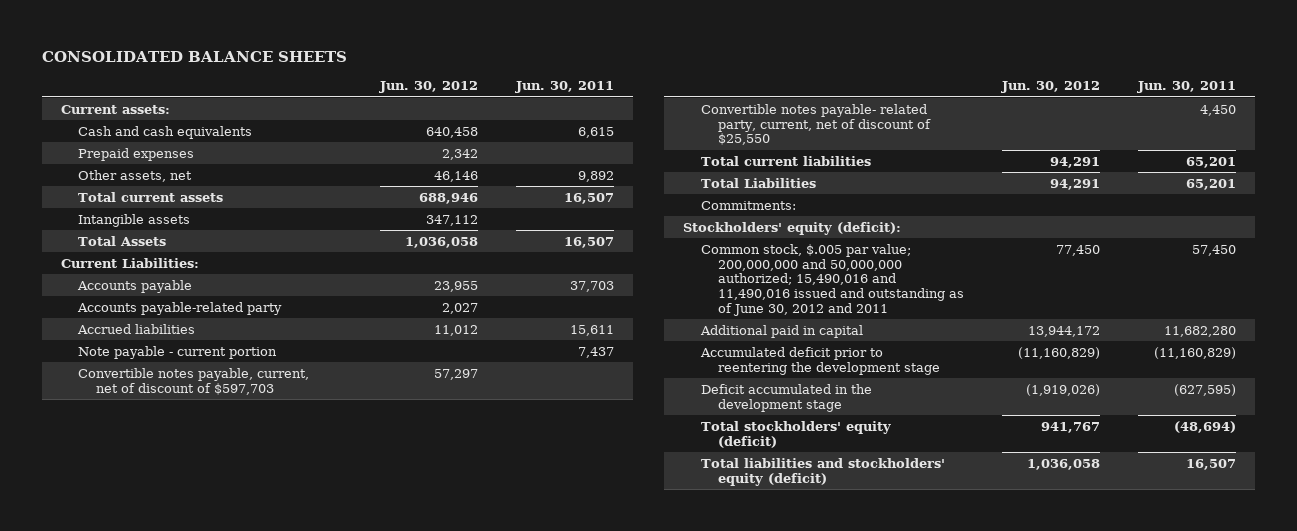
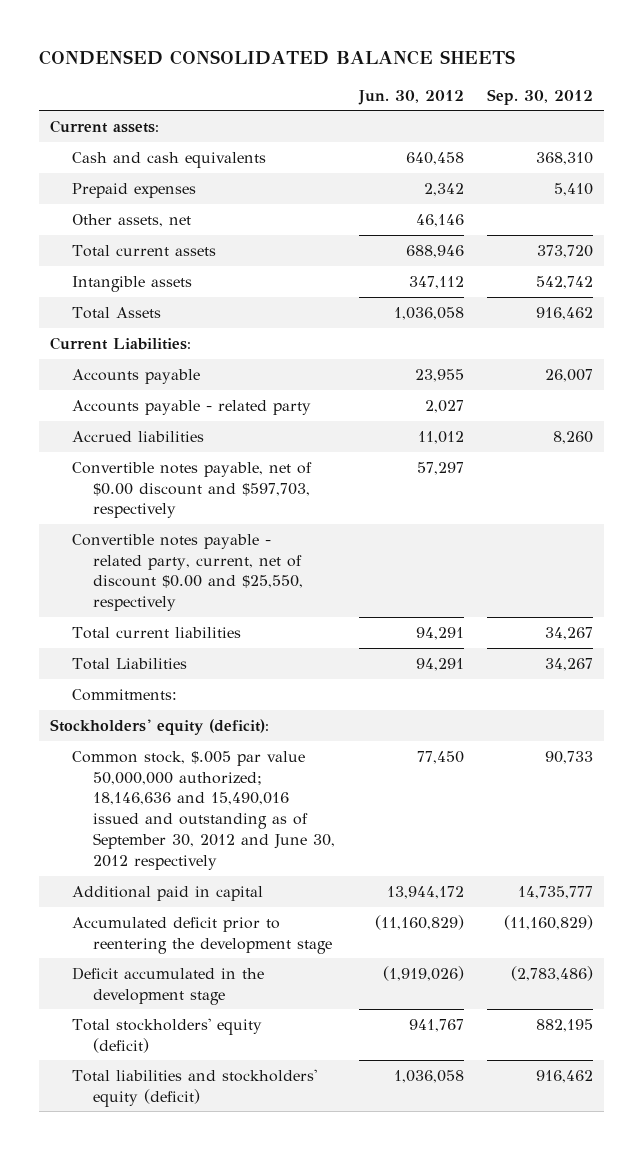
[41,50,347,62] CONSOLIDATED BALANCE SHEETS -> [38,49,515,65] CONDENSED CONSOLIDATED BALANCE SHEETS
[514,81,614,94] Jun. 30, 2011 -> none
none -> [486,88,593,105] Sep. 30, 2012
[77,301,283,315] Accounts payable-related party -> [71,399,311,415] Accounts payable - related party
[78,345,278,359] Note payable - current portion -> none
[78,367,310,395] Convertible notes payable, current, net of discount of $597,703 -> [71,461,312,519] Convertible notes payable, net of $0.00 discount and $597,703, respectively
[700,103,932,146] Convertible notes payable- related party, current, net of discount of $25,550 -> [71,533,304,612] Convertible notes payable - related party, current, net of discount $0.00 and $25,550, respectively
[700,243,965,316] Common stock, $.005 par value; 200,000,000 and 50,000,000 authorized; 15,490,016 and 11,490,016 issued and outstanding as of June 30, 2012 and 2011 -> [71,750,336,870] Common stock, $.005 par value 50,000,000 authorized; 18,146,636 and 15,490,016 issued and outstanding as of September 30, 2012 and June 30, 2012 respectively

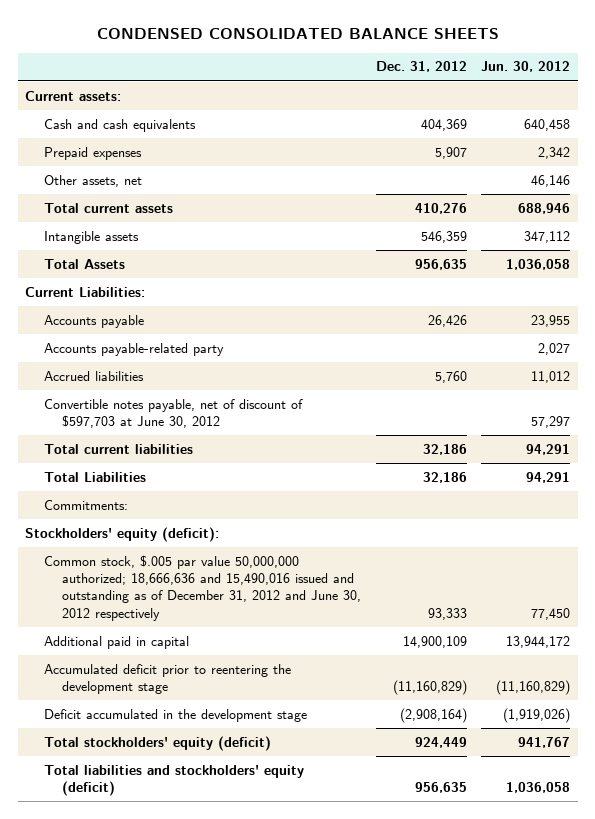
[486,88,593,105] Sep. 30, 2012 -> none
none -> [375,61,467,73] Dec. 31, 2012
[71,399,311,415] Accounts payable - related party -> [43,342,224,356] Accounts payable-related party
[71,533,304,612] Convertible notes payable - related party, current, net of discount $0.00 and $25,550, respectively -> none
[71,461,312,519] Convertible notes payable, net of $0.00 discount and $597,703, respectively -> [43,398,303,429] Convertible notes payable, net of discount of $597,703 at June 30, 2012
[71,750,336,870] Common stock, $.005 par value 50,000,000 authorized; 18,146,636 and 15,490,016 issued and outstanding as of September 30, 2012 and June 30, 2012 respectively -> [43,554,362,621] Common stock, $.005 par value 50,000,000 authorized; 18,666,636 and 15,490,016 issued and outstanding as of December 31, 2012 and June 30, 2012 respectively

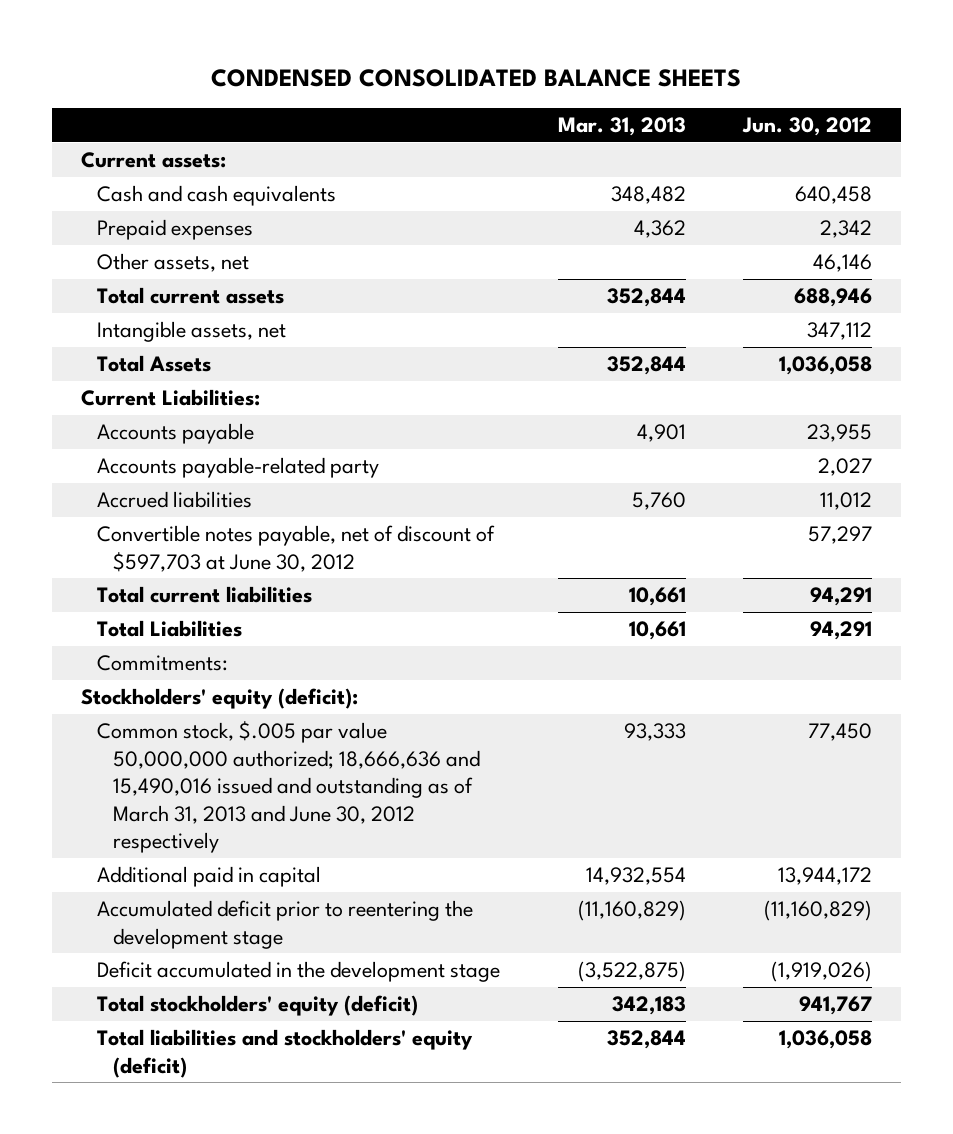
[375,61,467,73] Dec. 31, 2012 -> none
none -> [557,117,686,137] Mar. 31, 2013
[43,230,139,244] Intangible assets -> [96,321,286,343] Intangible assets, net
[43,554,362,621] Common stock, $.005 par value 50,000,000 authorized; 18,666,636 and 15,490,016 issued and outstanding as of December 31, 2012 and June 30, 2012 respectively -> [96,721,480,854] Common stock, $.005 par value 50,000,000 authorized; 18,666,636 and 15,490,016 issued and outstanding as of March 31, 2013 and June 30, 2012 respectively

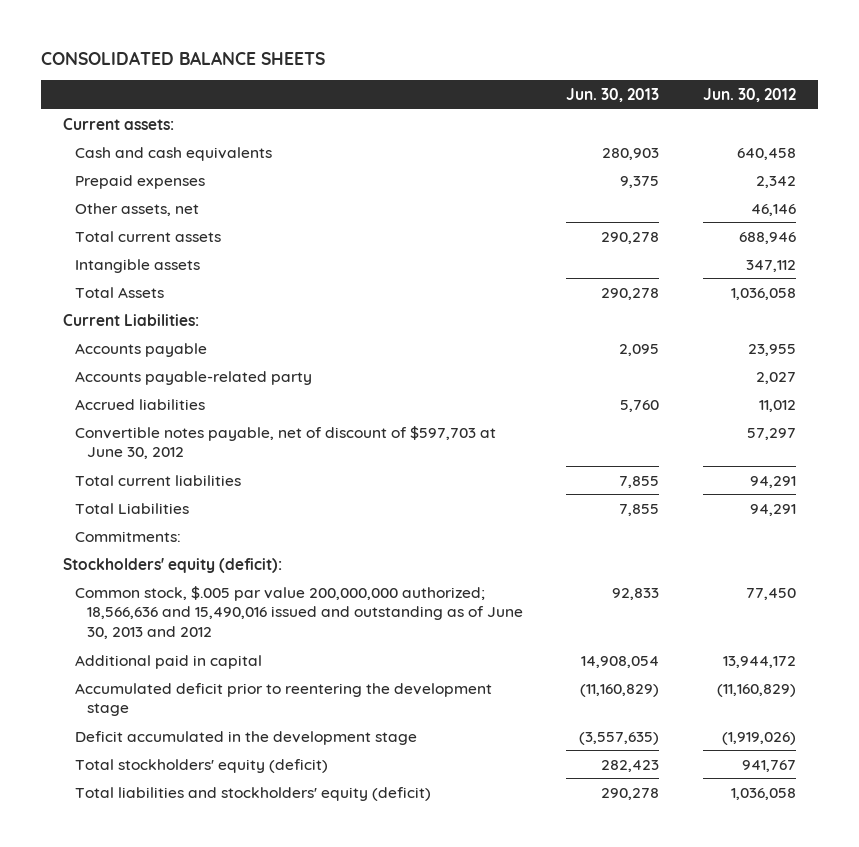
[211,69,742,88] CONDENSED CONSOLIDATED BALANCE SHEETS -> [41,51,326,66] CONSOLIDATED BALANCE SHEETS
[557,117,686,137] Mar. 31, 2013 -> none
none -> [566,87,660,102] Jun. 30, 2013
[96,321,286,343] Intangible assets, net -> [74,258,200,273] Intangible assets
[96,721,480,854] Common stock, $.005 par value 50,000,000 authorized; 18,666,636 and 15,490,016 issued and outstanding as of March 31, 2013 and June 30, 2012 respectively -> [74,585,523,640] Common stock, $.005 par value 200,000,000 authorized; 18,566,636 and 15,490,016 issued and outstanding as of June 30, 2013 and 2012

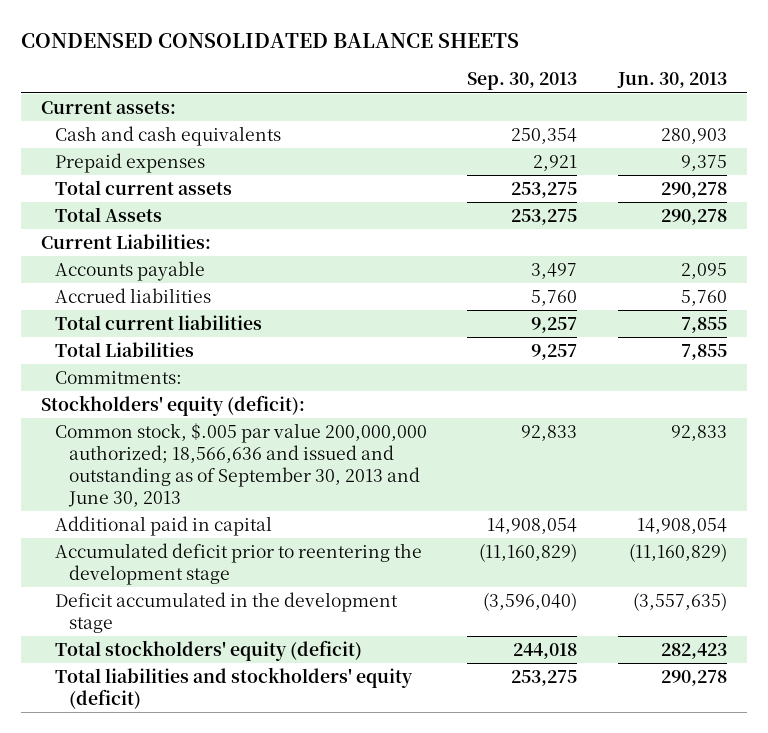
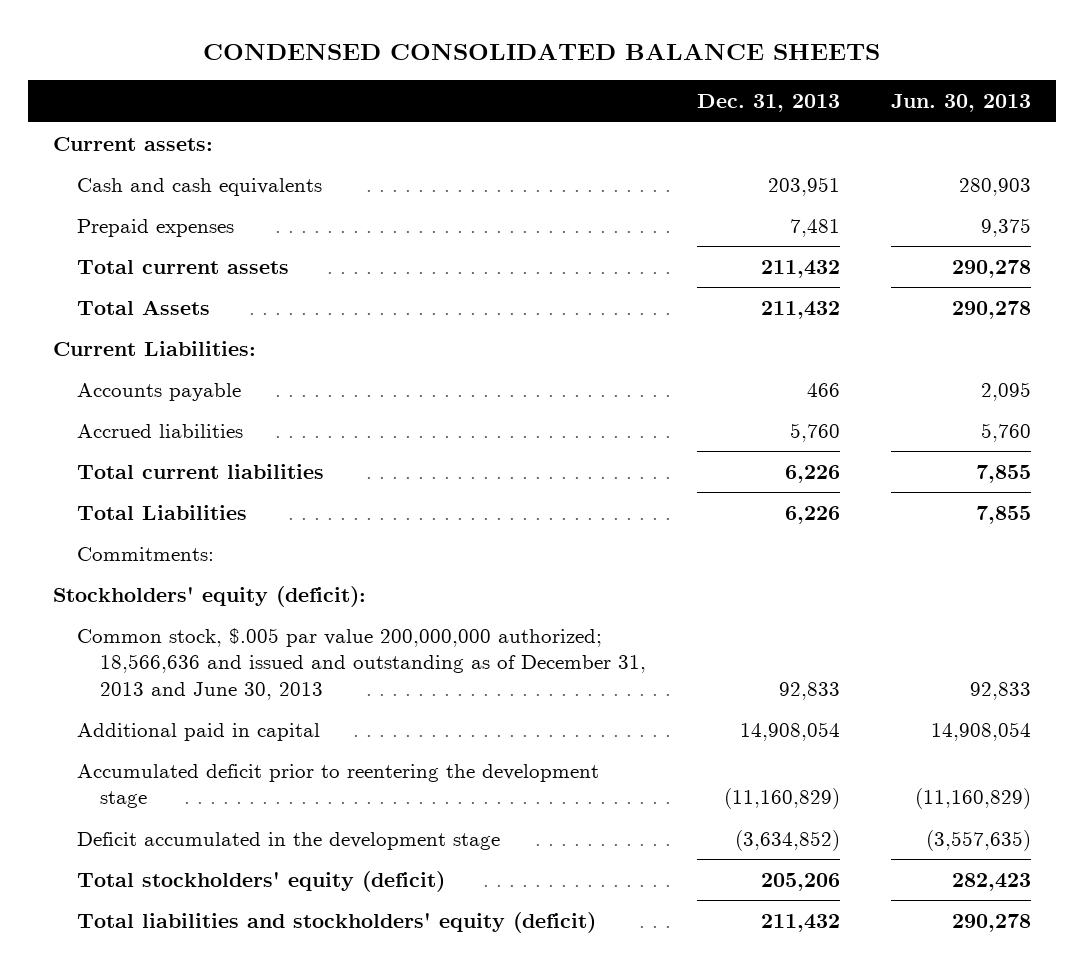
[467,72,578,91] Sep. 30, 2013 -> none
none -> [696,94,840,113] Dec. 31, 2013
[55,422,428,508] Common stock, $.005 par value 200,000,000 authorized; 18,566,636 and issued and outstanding as of September 30, 2013 and June 30, 2013 -> [76,627,646,700] Common stock, $.005 par value 200,000,000 authorized; 18,566,636 and issued and outstanding as of December 31, 2013 and June 30, 2013

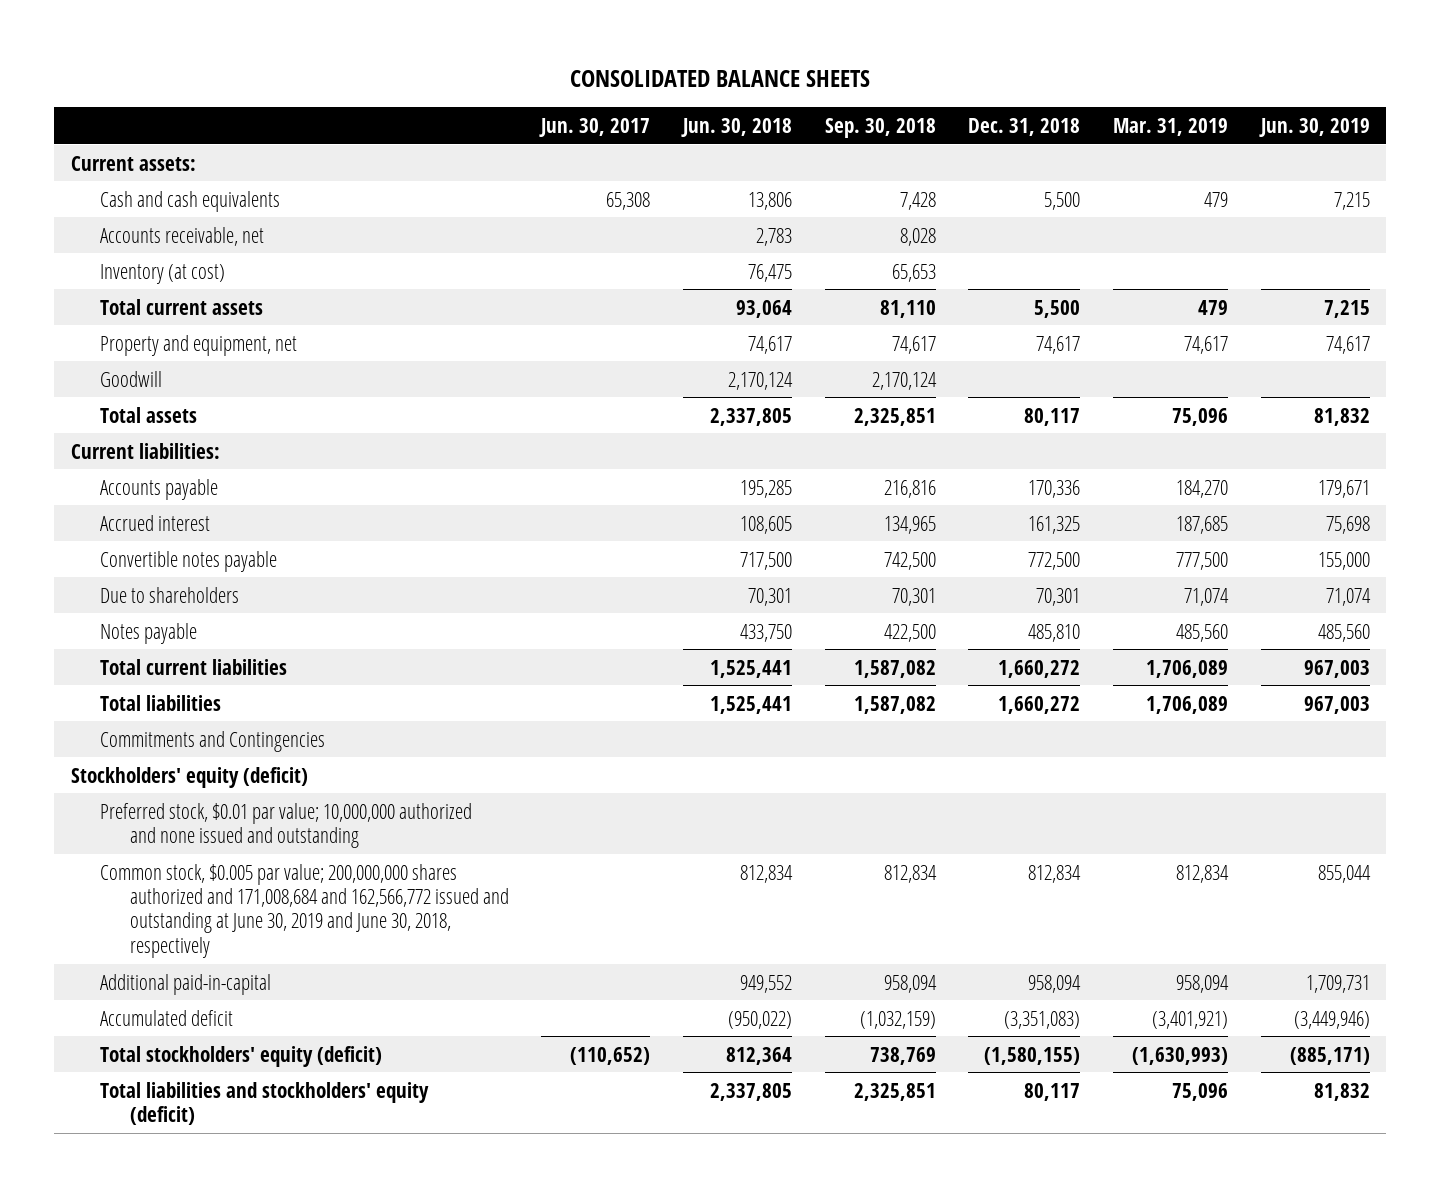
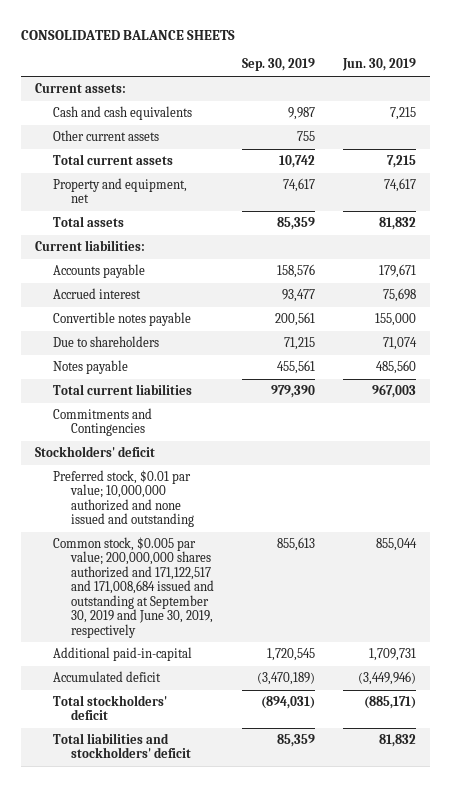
[539,117,651,137] Jun. 30, 2017 -> none
[681,117,793,137] Jun. 30, 2018 -> none
[824,117,936,138] Sep. 30, 2018 -> none
[968,117,1081,136] Dec. 31, 2018 -> none
[1113,117,1229,136] Mar. 31, 2019 -> none
none -> [241,58,315,72] Sep. 30, 2019
[100,226,265,246] Accounts receivable, net -> none
[100,263,226,284] Inventory (at cost) -> none
none -> [52,130,159,142] Other current assets
[100,370,163,387] Goodwill -> none
[100,694,222,711] Total liabilities -> none
[70,766,308,788] Stockholders' equity (deficit) -> [35,446,156,458] Stockholders' deficit
[100,863,509,958] Common stock, $0.005 par value; 200,000,000 shares authorized and 171,008,684 and 162,566,772 issued and outstanding at June 30, 2019 and June 30, 2018, respectively -> [52,537,214,638] Common stock, $0.005 par value; 200,000,000 shares authorized and 171,122,517 and 171,008,684 issued and outstanding at September 30, 2019 and June 30, 2019, respectively
[100,1045,383,1067] Total stockholders' equity (deficit) -> [52,695,167,721] Total stockholders' deficit
[100,1081,430,1125] Total liabilities and stockholders' equity (deficit) -> [52,733,191,759] Total liabilities and stockholders' deficit

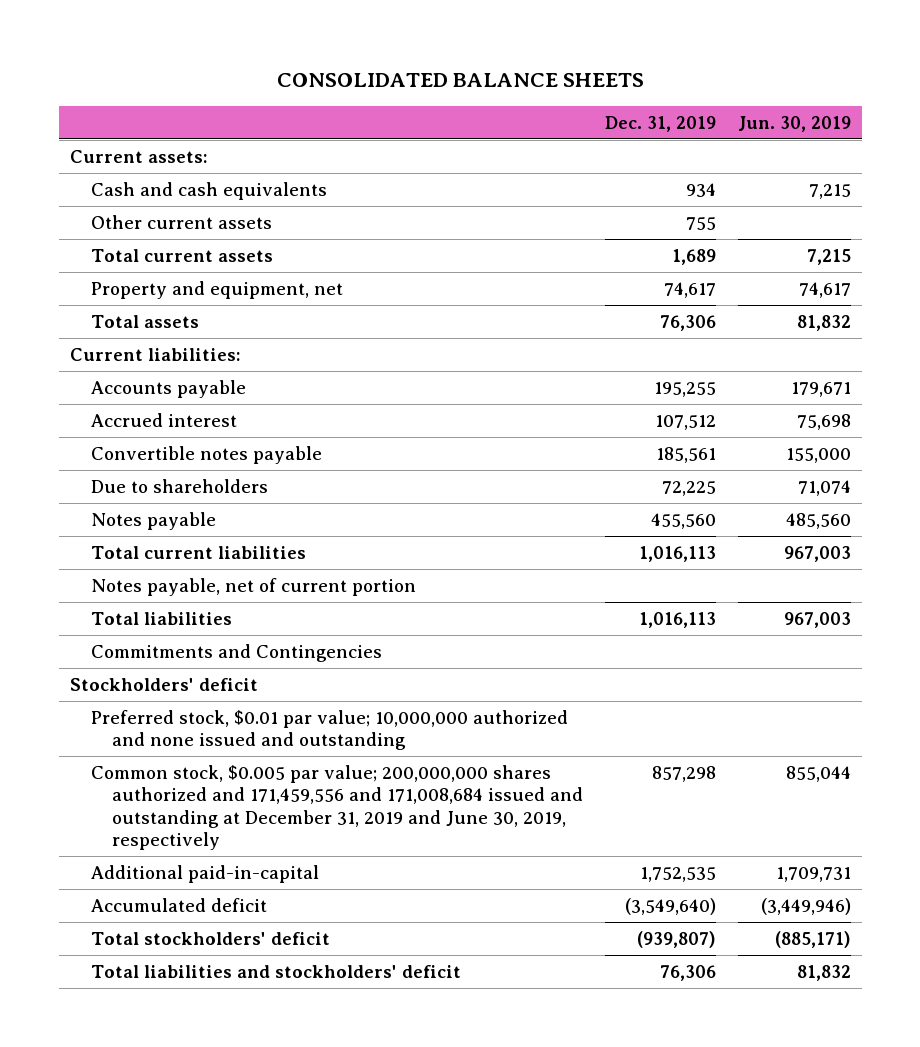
[241,58,315,72] Sep. 30, 2019 -> none
none -> [604,115,716,132] Dec. 31, 2019
none -> [90,577,416,596] Notes payable, net of current portion
none -> [90,611,232,625] Total liabilities
[52,537,214,638] Common stock, $0.005 par value; 200,000,000 shares authorized and 171,122,517 and 171,008,684 issued and outstanding at September 30, 2019 and June 30, 2019, respectively -> [90,764,583,850] Common stock, $0.005 par value; 200,000,000 shares authorized and 171,459,556 and 171,008,684 issued and outstanding at December 31, 2019 and June 30, 2019, respectively

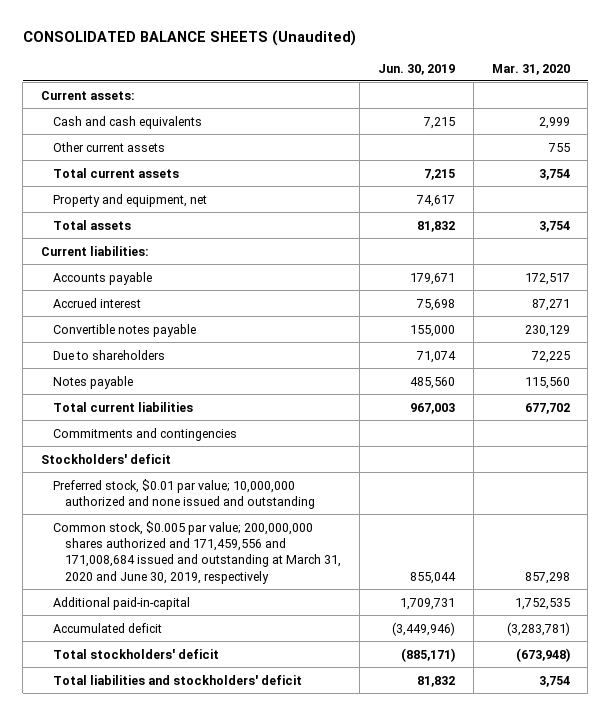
[277,73,645,88] CONSOLIDATED BALANCE SHEETS -> [22,30,356,47] CONSOLIDATED BALANCE SHEETS (Unaudited)
[604,115,716,132] Dec. 31, 2019 -> none
none -> [491,63,570,75] Mar. 31, 2020
[90,577,416,596] Notes payable, net of current portion -> none
[90,611,232,625] Total liabilities -> none
[90,643,382,662] Commitments and Contingencies -> [52,427,237,441] Commitments and contingencies
[90,764,583,850] Common stock, $0.005 par value; 200,000,000 shares authorized and 171,459,556 and 171,008,684 issued and outstanding at December 31, 2019 and June 30, 2019, respectively -> [52,520,341,584] Common stock, $0.005 par value; 200,000,000 shares authorized and 171,459,556 and 171,008,684 issued and outstanding at March 31, 2020 and June 30, 2019, respectively

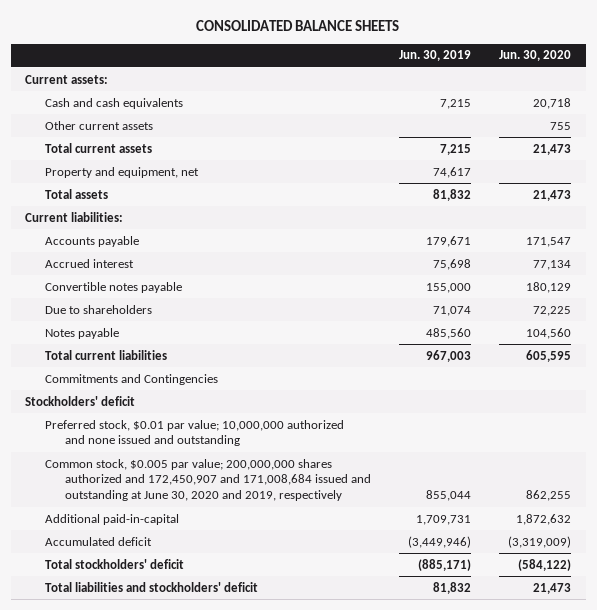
[22,30,356,47] CONSOLIDATED BALANCE SHEETS (Unaudited) -> [196,20,400,32] CONSOLIDATED BALANCE SHEETS
[491,63,570,75] Mar. 31, 2020 -> none
none -> [499,50,572,62] Jun. 30, 2020
[52,427,237,441] Commitments and contingencies -> [45,373,219,385] Commitments and Contingencies
[52,520,341,584] Common stock, $0.005 par value; 200,000,000 shares authorized and 171,459,556 and 171,008,684 issued and outstanding at March 31, 2020 and June 30, 2019, respectively -> [45,458,371,502] Common stock, $0.005 par value; 200,000,000 shares authorized and 172,450,907 and 171,008,684 issued and outstanding at June 30, 2020 and 2019, respectively

